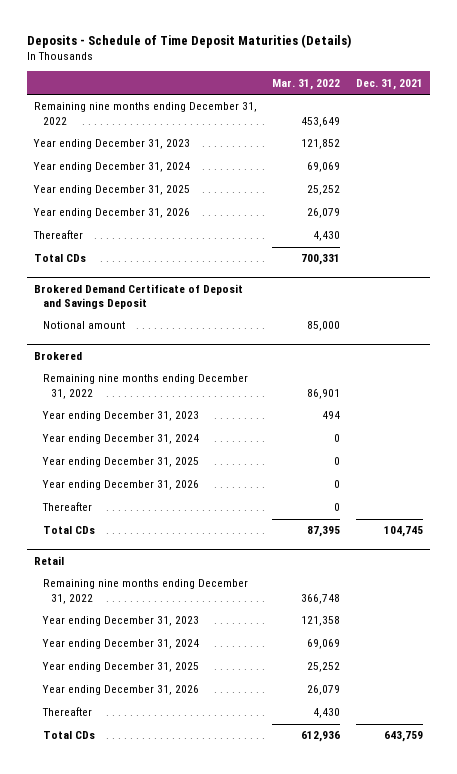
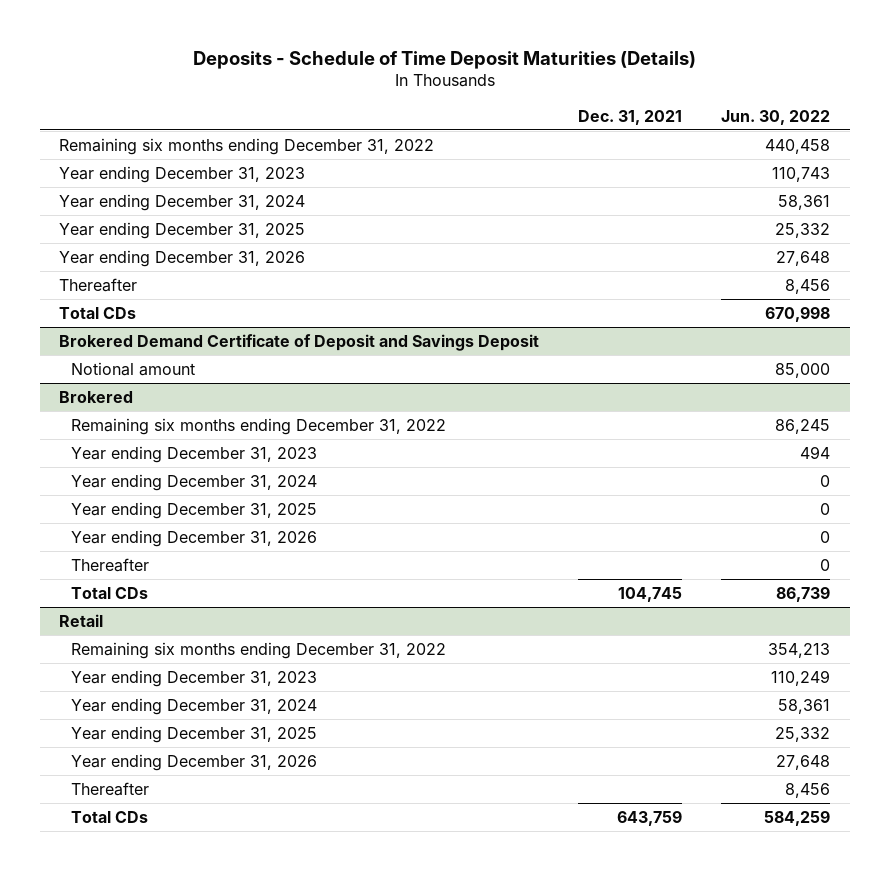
[272,78,341,90] Mar. 31, 2022 -> none
none -> [721,109,831,125] Jun. 30, 2022
[34,102,258,125] Remaining nine months ending December 31, 2022 -> [59,137,435,155] Remaining six months ending December 31, 2022
[42,374,248,399] Remaining nine months ending December 31, 2022 -> [71,417,447,435] Remaining six months ending December 31, 2022
[42,579,248,604] Remaining nine months ending December 31, 2022 -> [71,641,447,659] Remaining six months ending December 31, 2022

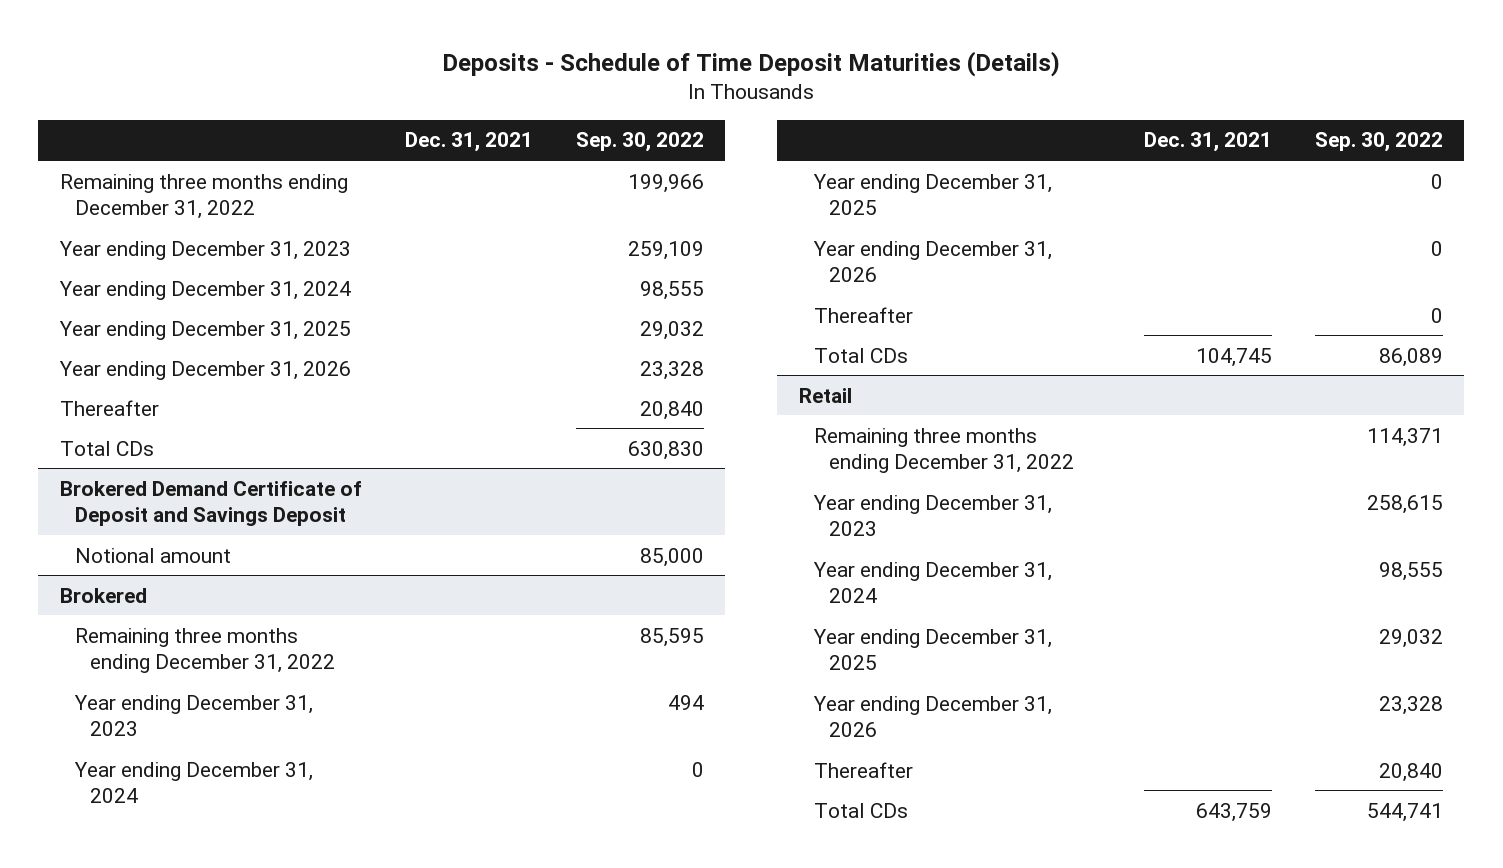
[721,109,831,125] Jun. 30, 2022 -> none
none -> [575,132,704,153] Sep. 30, 2022
[59,137,435,155] Remaining six months ending December 31, 2022 -> [59,173,348,220] Remaining three months ending December 31, 2022
[71,417,447,435] Remaining six months ending December 31, 2022 -> [74,627,335,674] Remaining three months ending December 31, 2022
[71,641,447,659] Remaining six months ending December 31, 2022 -> [813,427,1074,474] Remaining three months ending December 31, 2022

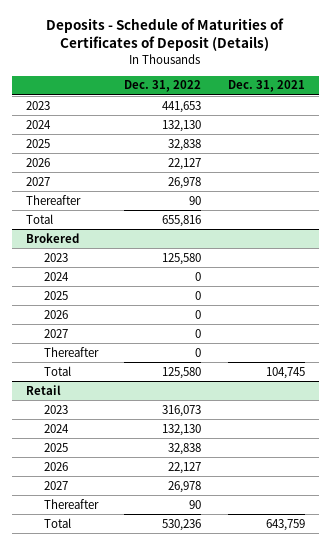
[442,50,1061,77] Deposits - Schedule of Time Deposit Maturities (Details) -> [46,18,285,52] Deposits - Schedule of Maturities of Certificates of Deposit (Details)
[575,132,704,153] Sep. 30, 2022 -> none
none -> [124,80,202,93] Dec. 31, 2022
[59,173,348,220] Remaining three months ending December 31, 2022 -> none
[58,240,351,260] Year ending December 31, 2023 -> [25,100,50,110] 2023
[58,280,351,300] Year ending December 31, 2024 -> [25,119,51,129] 2024
[58,320,351,340] Year ending December 31, 2025 -> [25,138,50,148] 2025
[58,360,351,380] Year ending December 31, 2026 -> [25,157,50,167] 2026
none -> [25,176,50,186] 2027
[59,480,362,527] Brokered Demand Certificate of Deposit and Savings Deposit -> none
[74,547,231,563] Notional amount -> none
[59,440,154,456] Total CDs -> [25,213,53,224] Total
[74,627,335,674] Remaining three months ending December 31, 2022 -> none
[73,694,313,737] Year ending December 31, 2023 -> [43,252,68,262] 2023
[73,761,313,804] Year ending December 31, 2024 -> [43,271,69,281] 2024
[812,173,1052,216] Year ending December 31, 2025 -> [43,290,68,300] 2025
[812,240,1052,283] Year ending December 31, 2026 -> [43,309,68,319] 2026
none -> [43,328,68,338] 2027
[813,347,908,363] Total CDs -> [43,365,71,376] Total
[813,427,1074,474] Remaining three months ending December 31, 2022 -> none
[812,494,1052,537] Year ending December 31, 2023 -> [43,404,68,414] 2023
[812,561,1052,604] Year ending December 31, 2024 -> [43,423,69,433] 2024
[812,628,1052,671] Year ending December 31, 2025 -> [43,442,68,452] 2025
[812,695,1052,738] Year ending December 31, 2026 -> [43,461,68,471] 2026
none -> [43,480,68,490] 2027
[813,802,908,818] Total CDs -> [43,517,71,528] Total

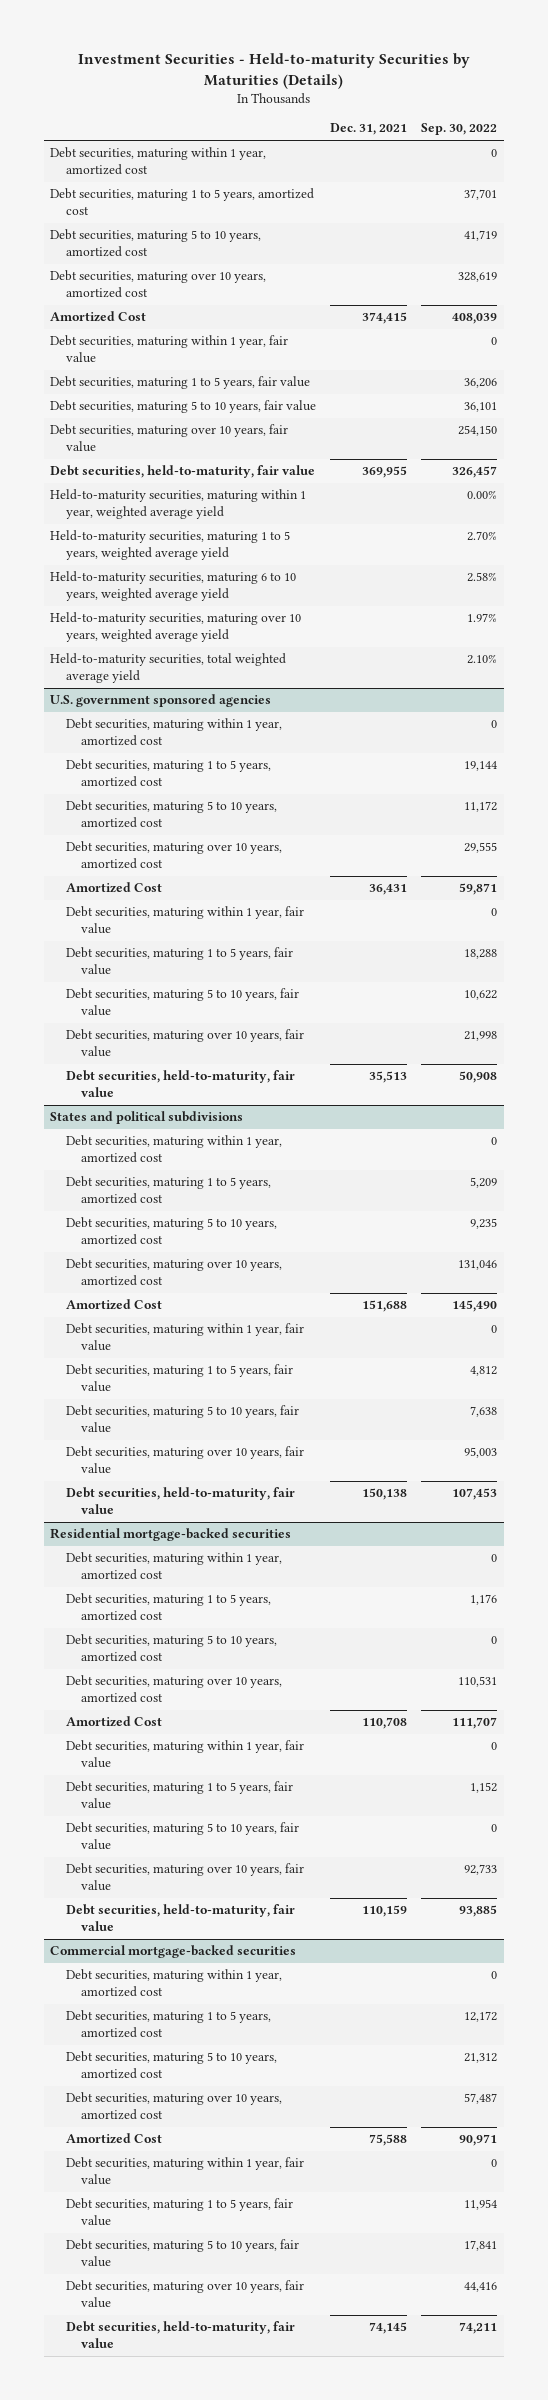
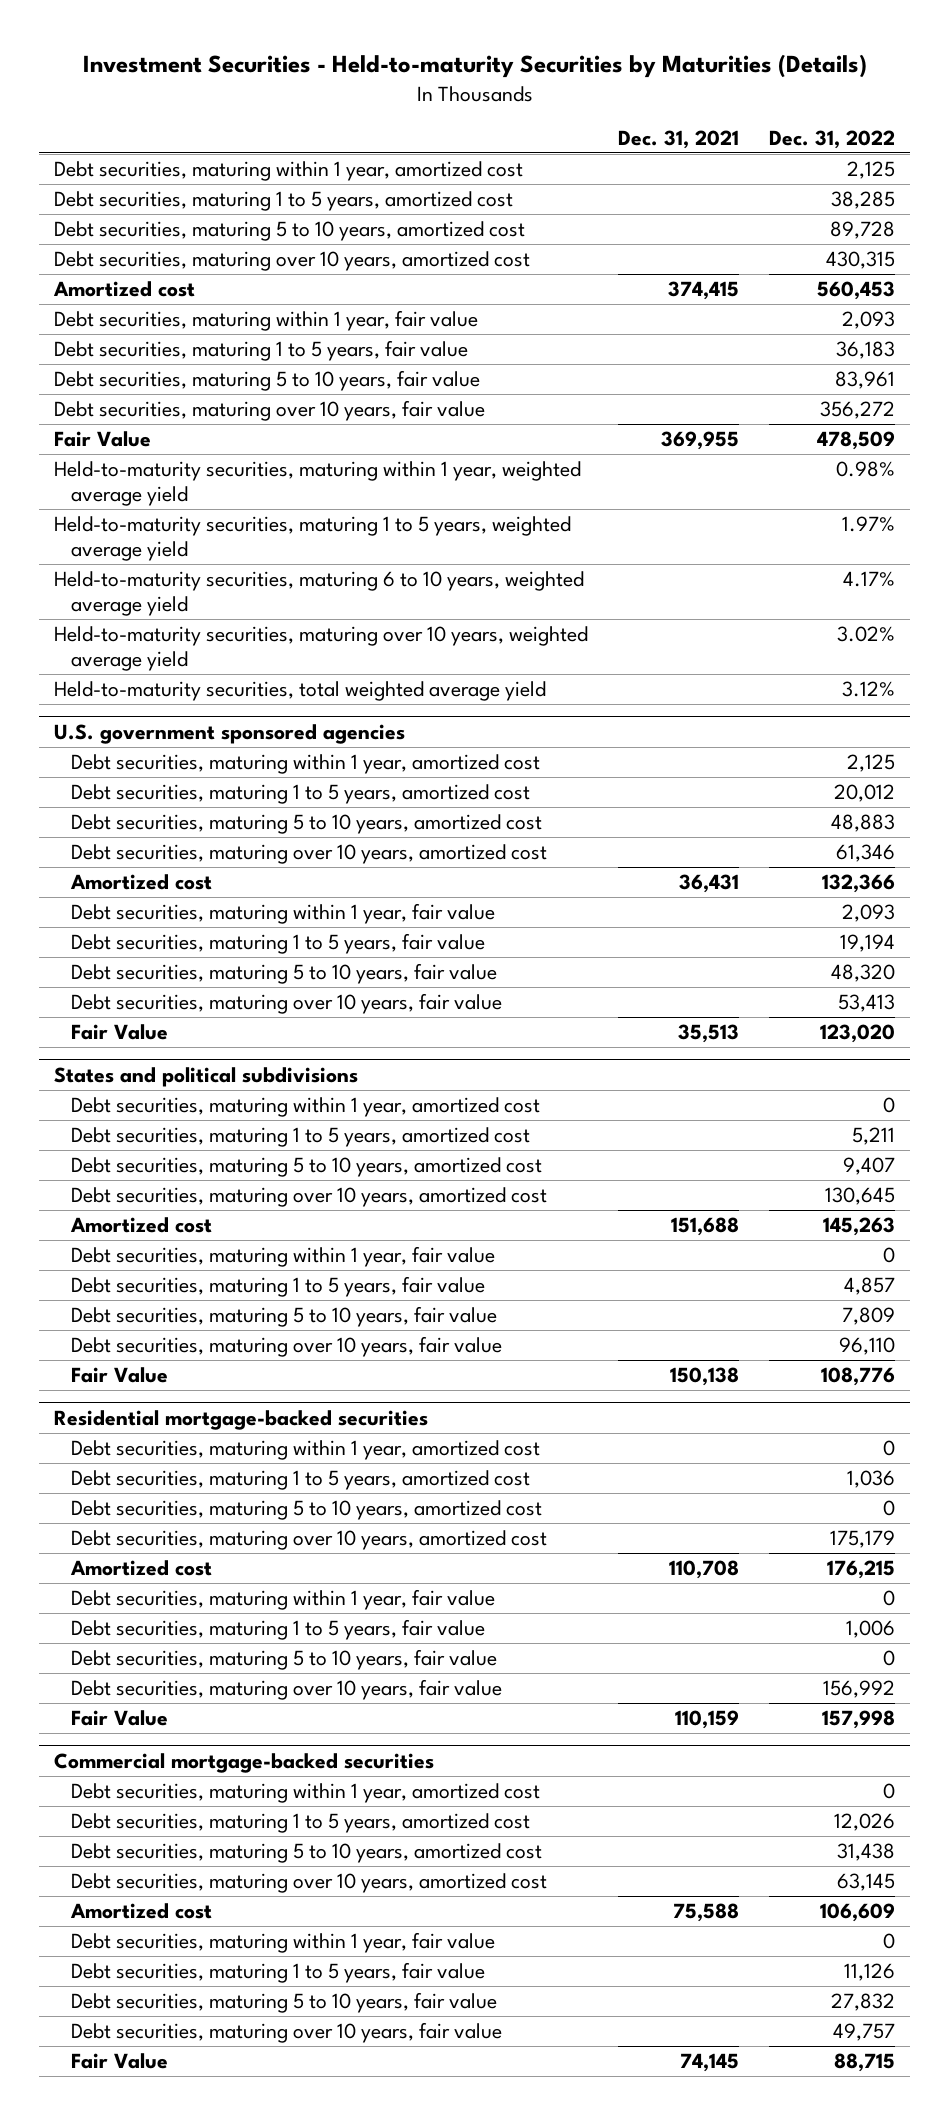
[421,123,498,136] Sep. 30, 2022 -> none
none -> [769,129,896,149] Dec. 31, 2022
[50,311,147,323] Amortized Cost -> [52,281,195,298] Amortized cost
[50,465,316,479] Debt securities, held-to-maturity, fair value -> [53,431,151,448] Fair Value
[65,882,162,894] Amortized Cost -> [70,874,213,891] Amortized cost
[65,1070,295,1098] Debt securities, held-to-maturity, fair value -> [71,1024,169,1041] Fair Value
[65,1299,162,1311] Amortized Cost -> [70,1217,213,1234] Amortized cost
[65,1487,295,1515] Debt securities, held-to-maturity, fair value -> [71,1367,169,1384] Fair Value
[65,1716,162,1728] Amortized Cost -> [70,1560,213,1577] Amortized cost
[65,1904,295,1932] Debt securities, held-to-maturity, fair value -> [71,1710,169,1727] Fair Value
[65,2133,162,2145] Amortized Cost -> [70,1903,213,1920] Amortized cost
[65,2321,295,2349] Debt securities, held-to-maturity, fair value -> [71,2053,169,2070] Fair Value

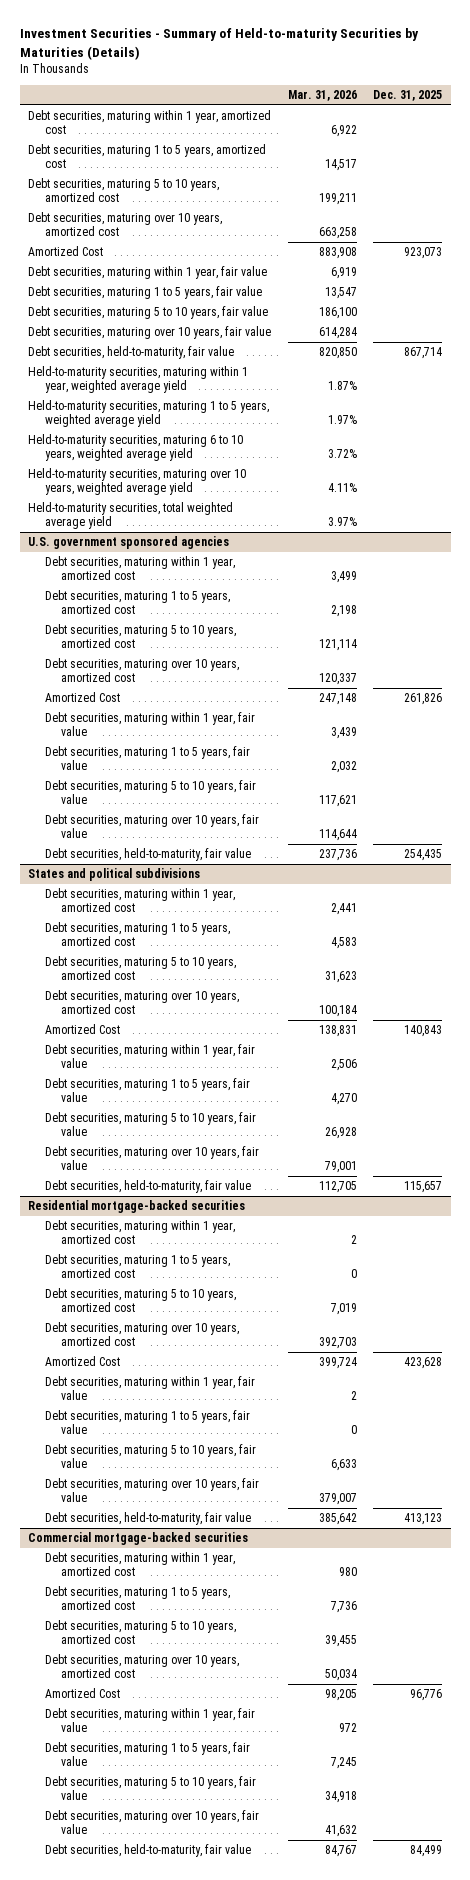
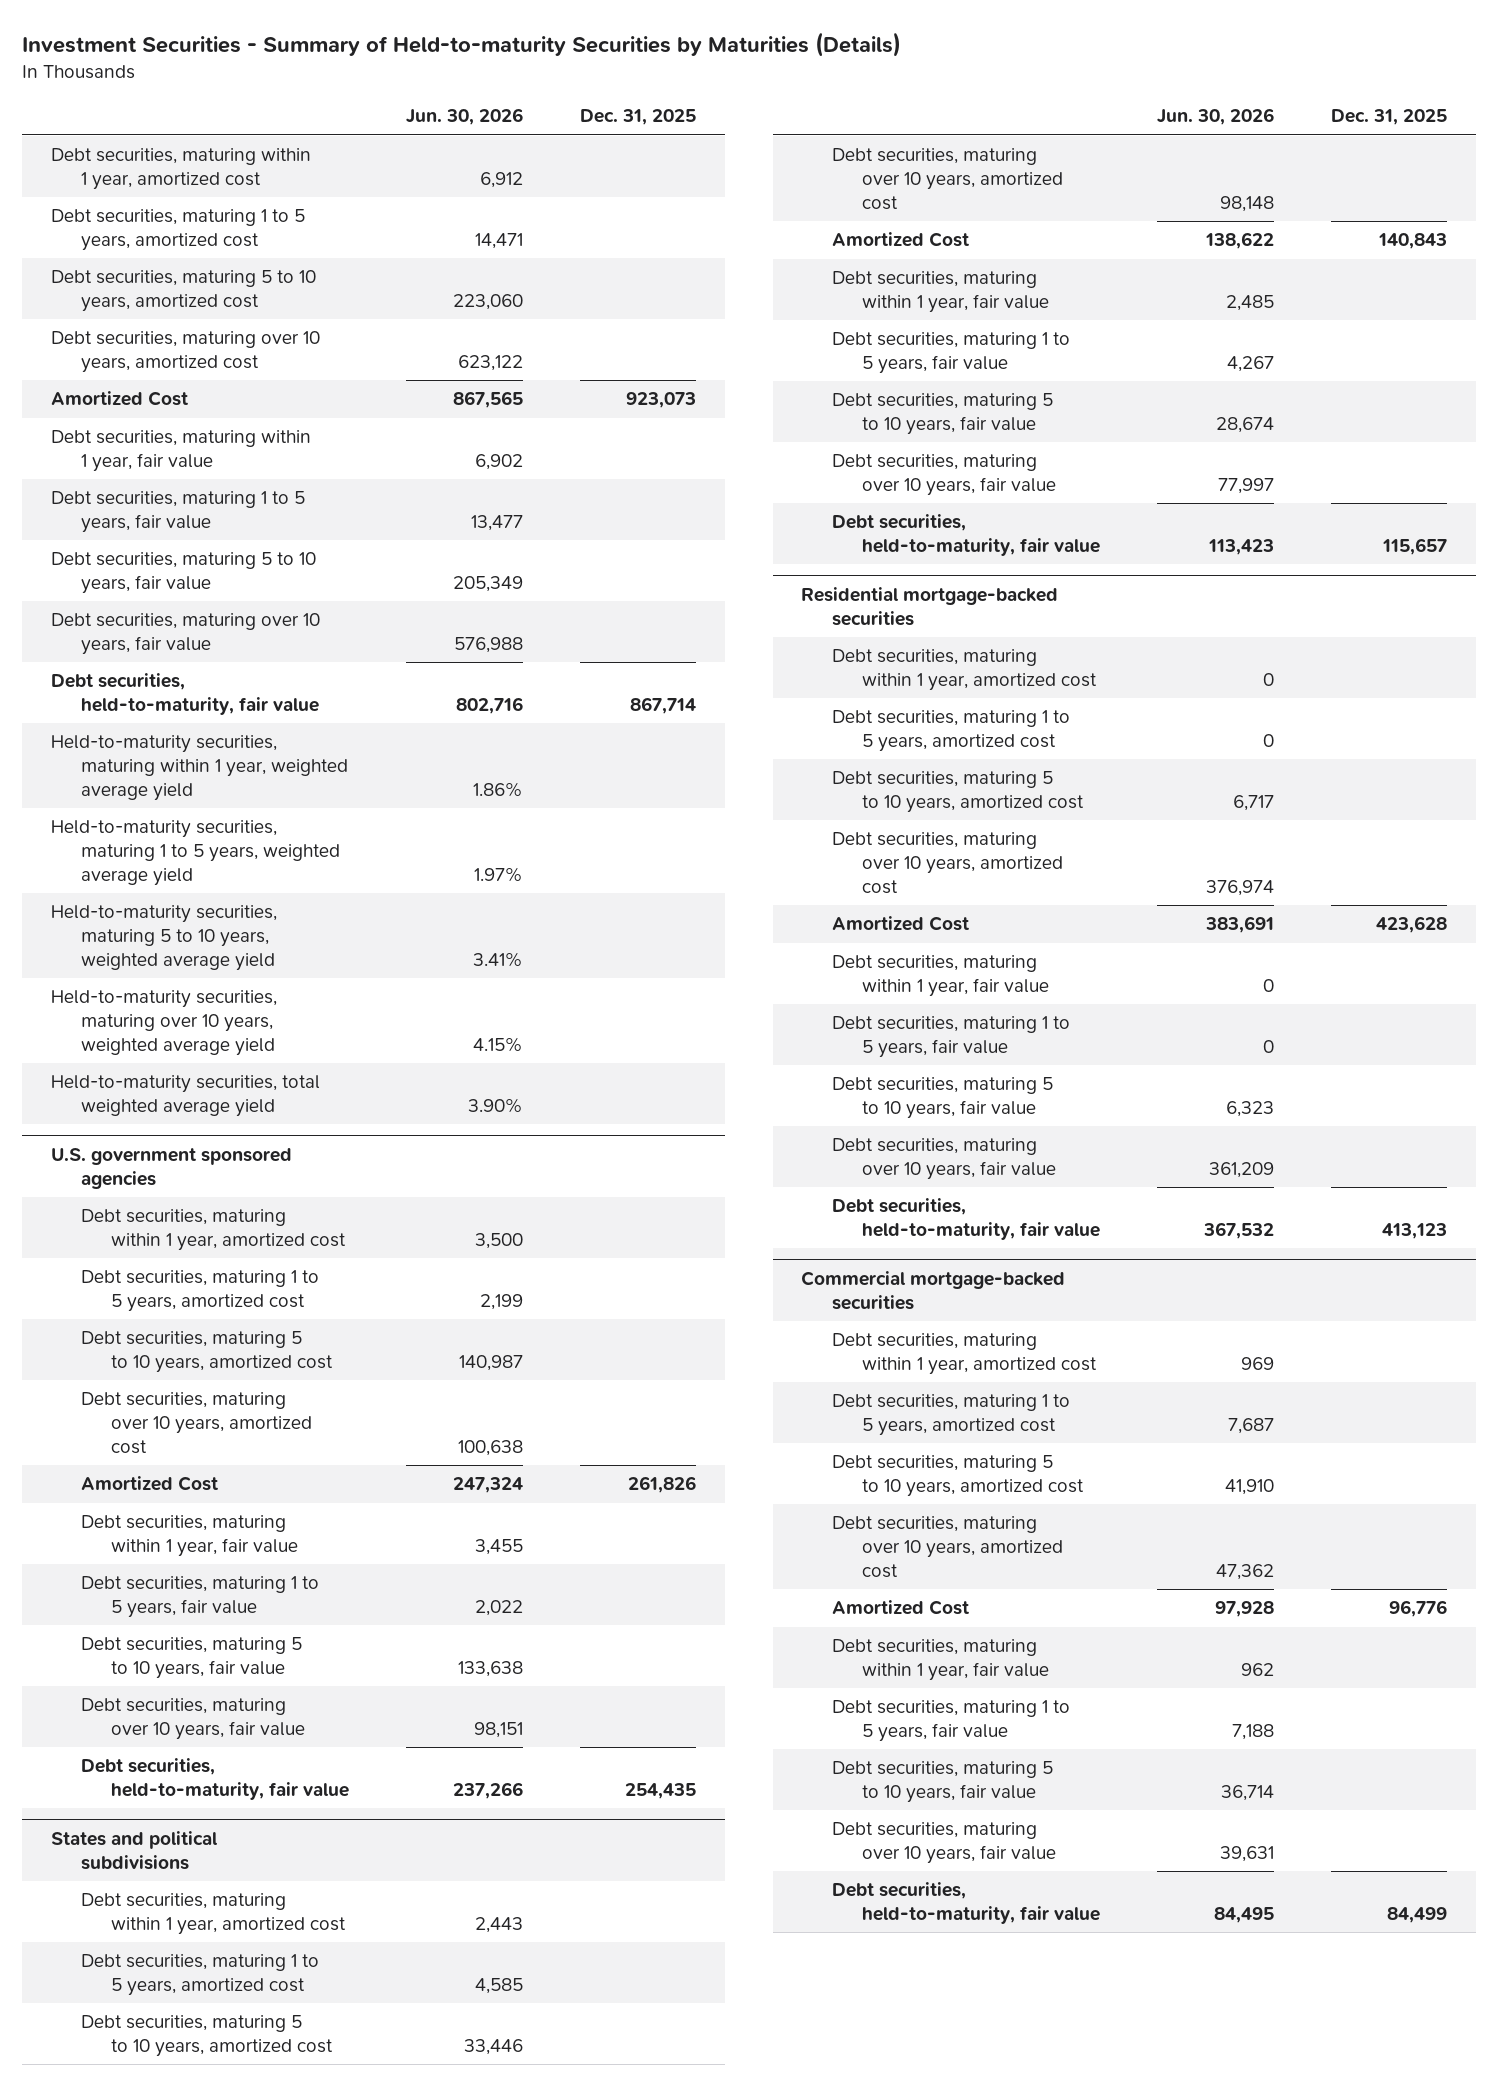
[287,90,357,102] Mar. 31, 2026 -> none
none -> [406,108,524,126] Jun. 30, 2026
[28,434,244,462] Held-to-maturity securities, maturing 6 to 10 years, weighted average yield -> [50,905,277,971] Held-to-maturity securities, maturing 5 to 10 years, weighted average yield

